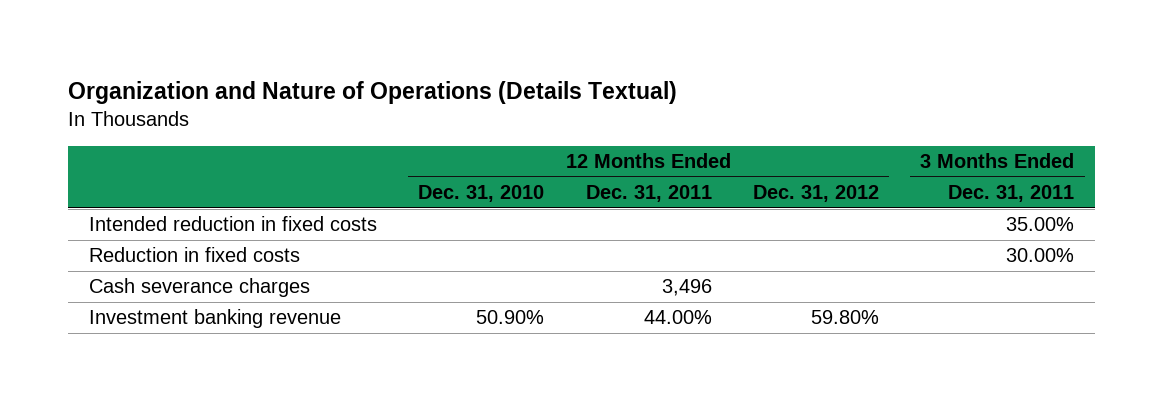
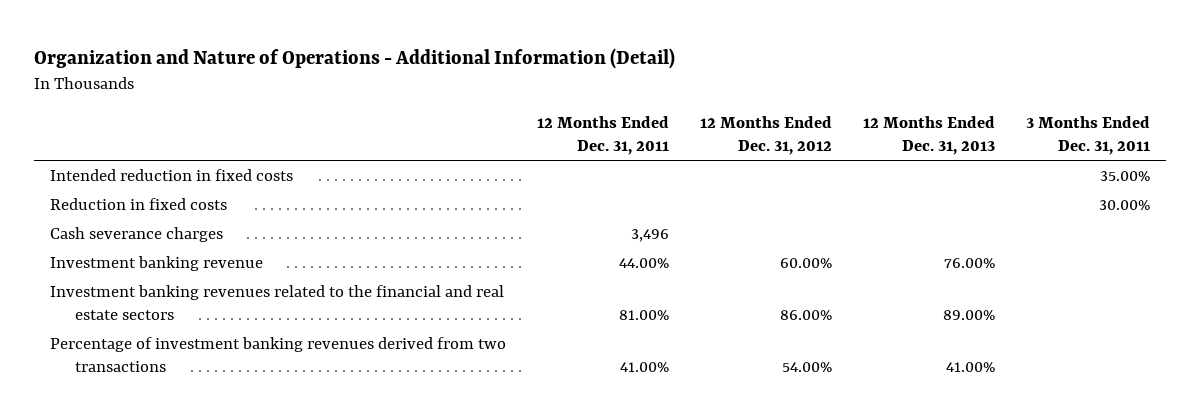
[68,81,678,105] Organization and Nature of Operations (Details Textual) -> [34,47,676,69] Organization and Nature of Operations - Additional Information (Detail)
[418,185,545,203] Dec. 31, 2010 -> none
none -> [863,116,996,155] 12 Months Ended Dec. 31, 2013
[811,310,880,325] 59.80% -> [780,258,833,269] 60.00%
none -> [50,285,505,320] Investment banking revenues related to the financial and real estate sectors
none -> [50,337,507,372] Percentage of investment banking revenues derived from two transactions

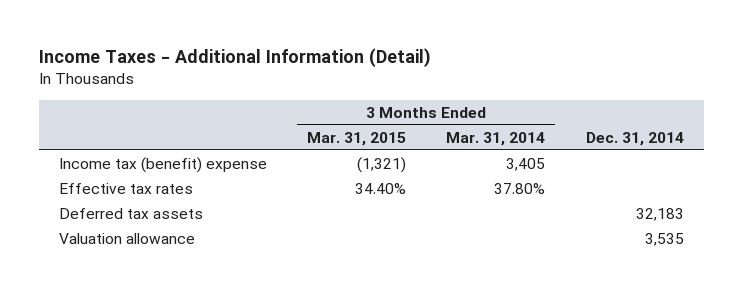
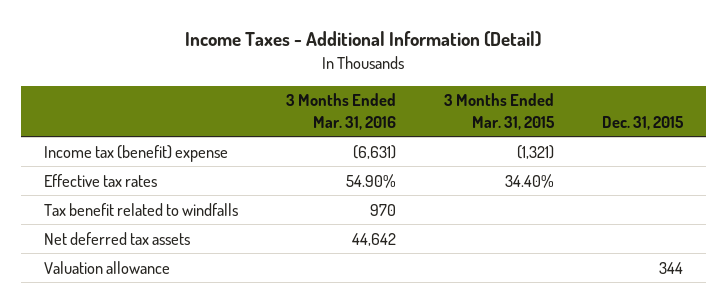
[446,131,546,146] Mar. 31, 2014 -> none
[585,131,684,146] Dec. 31, 2014 -> none
none -> [286,93,397,130] 3 Months Ended Mar. 31, 2016
none -> [601,115,684,130] Dec. 31, 2015
none -> [44,202,239,216] Tax benefit related to windfalls
[58,208,203,220] Deferred tax assets -> [44,231,191,245] Net deferred tax assets

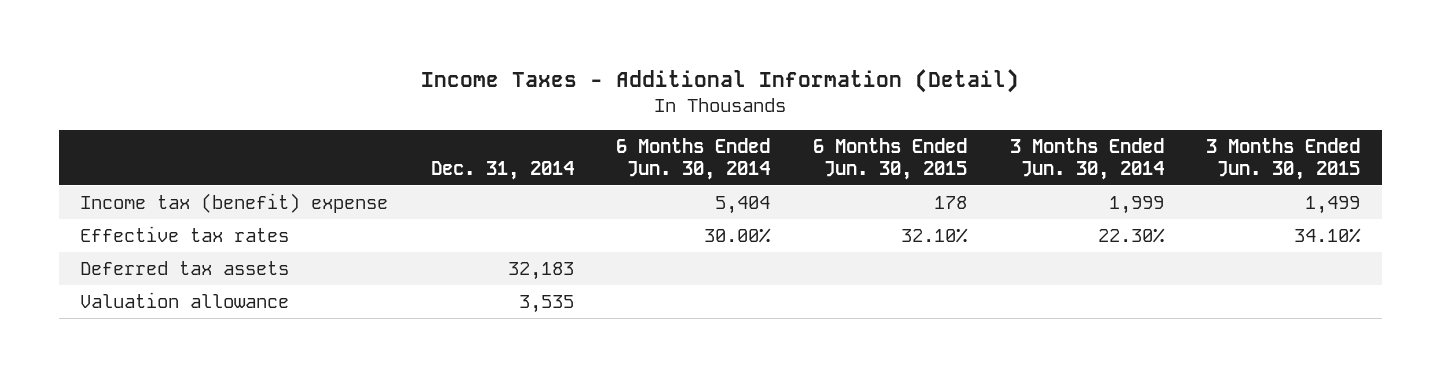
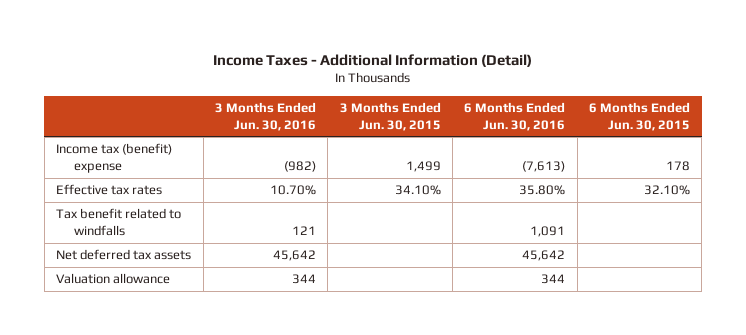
[430,160,574,180] Dec. 31, 2014 -> none
[616,138,771,180] 6 Months Ended Jun. 30, 2014 -> none
[1009,138,1164,180] 3 Months Ended Jun. 30, 2014 -> none
none -> [214,101,316,131] 3 Months Ended Jun. 30, 2016
none -> [464,101,566,131] 6 Months Ended Jun. 30, 2016
none -> [56,208,182,237] Tax benefit related to windfalls
[80,261,290,276] Deferred tax assets -> [56,249,192,261] Net deferred tax assets

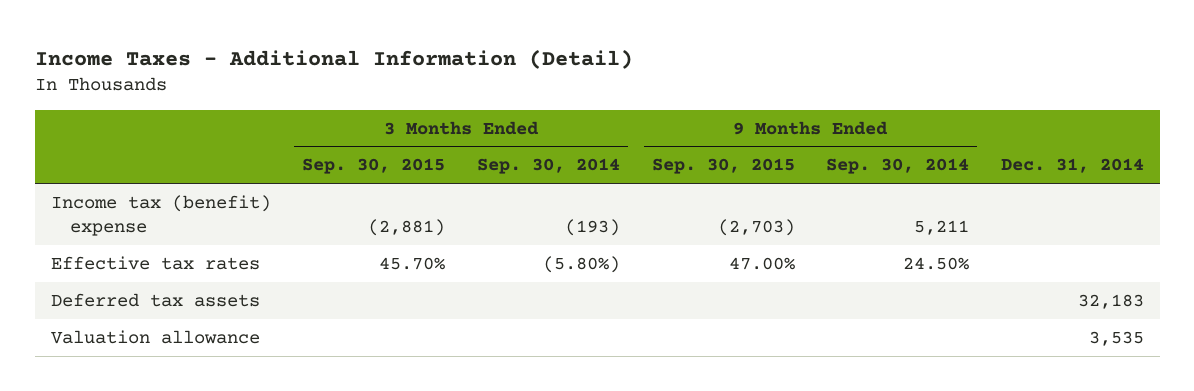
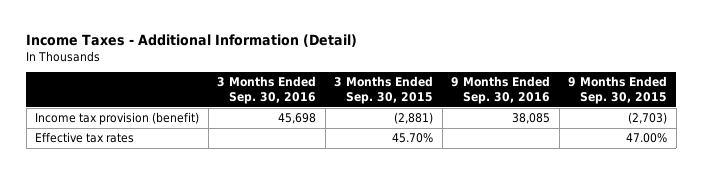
[476,158,620,175] Sep. 30, 2014 -> none
[826,158,970,175] Sep. 30, 2014 -> none
[1000,158,1144,174] Dec. 31, 2014 -> none
none -> [217,76,317,105] 3 Months Ended Sep. 30, 2016
none -> [451,76,551,105] 9 Months Ended Sep. 30, 2016
[50,194,271,237] Income tax (benefit) expense -> [35,112,200,126] Income tax provision (benefit)
[50,292,260,307] Deferred tax assets -> none
[50,329,260,344] Valuation allowance -> none

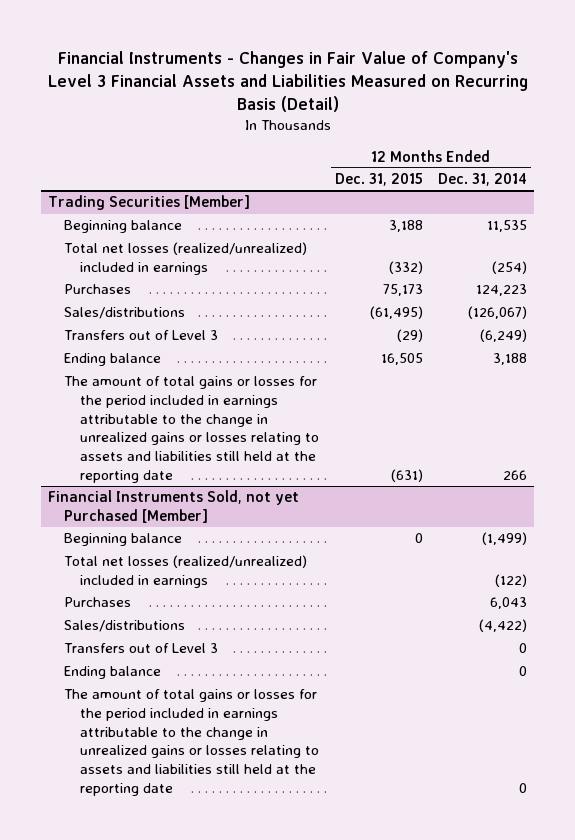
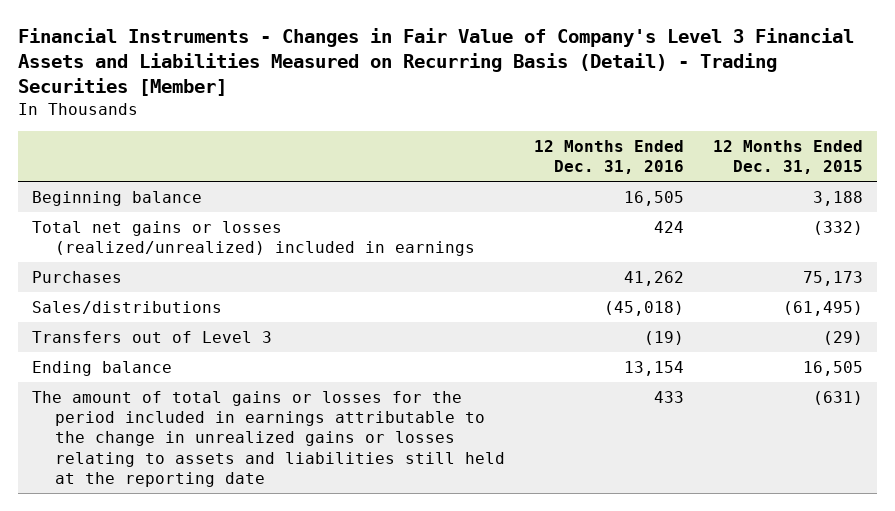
[47,50,528,113] Financial Instruments - Changes in Fair Value of Company's Level 3 Financial Assets and Liabilities Measured on Recurring Basis (Detail) -> [17,27,854,96] Financial Instruments - Changes in Fair Value of Company's Level 3 Financial Assets and Liabilities Measured on Recurring Basis (Detail) - Trading Securities [Member]
[437,173,527,187] Dec. 31, 2014 -> none
none -> [534,139,685,175] 12 Months Ended Dec. 31, 2016
[48,195,251,211] Trading Securities [Member] -> none
[64,242,308,276] Total net losses (realized/unrealized) included in earnings -> [32,220,476,257] Total net gains or losses (realized/unrealized) included in earnings
[48,490,300,524] Financial Instruments Sold, not yet Purchased [Member] -> none
[64,533,183,547] Beginning balance -> none
[64,555,308,589] Total net losses (realized/unrealized) included in earnings -> none
[64,597,132,608] Purchases -> none
[64,620,186,633] Sales/distributions -> none
[64,643,219,654] Transfers out of Level 3 -> none
[64,666,162,680] Ending balance -> none
[64,689,320,796] The amount of total gains or losses for the period included in earnings attributable to the change in unrealized gains or losses relating to assets and liabilities still held at the reporting date -> none

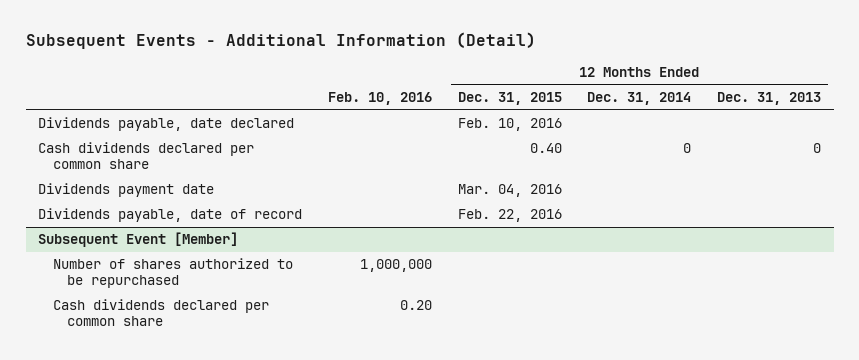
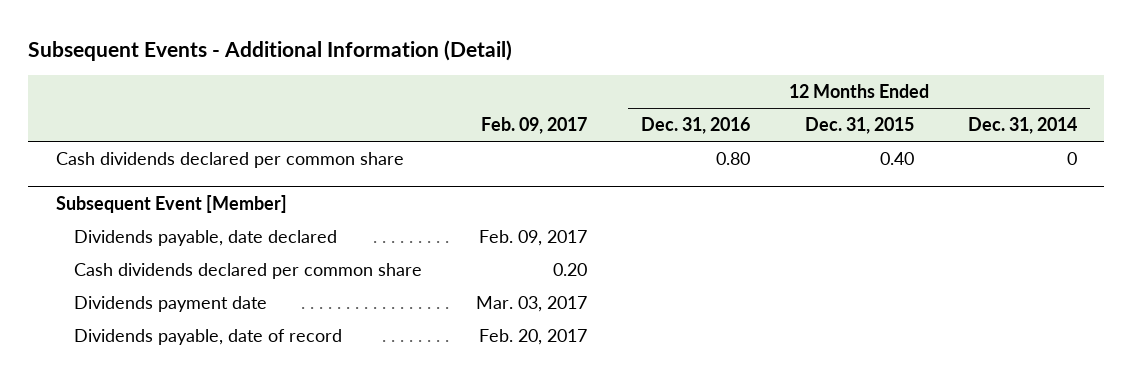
[328,91,433,105] Feb. 10, 2016 -> none
[717,91,822,105] Dec. 31, 2013 -> none
none -> [480,117,587,135] Feb. 09, 2017
none -> [641,117,751,135] Dec. 31, 2016
[38,117,295,132] Dividends payable, date declared -> none
[38,183,215,198] Dividends payment date -> none
[38,208,303,223] Dividends payable, date of record -> none
[52,258,293,289] Number of shares authorized to be repurchased -> none
none -> [73,230,337,247] Dividends payable, date declared
none -> [73,296,267,313] Dividends payment date
none -> [73,329,342,346] Dividends payable, date of record

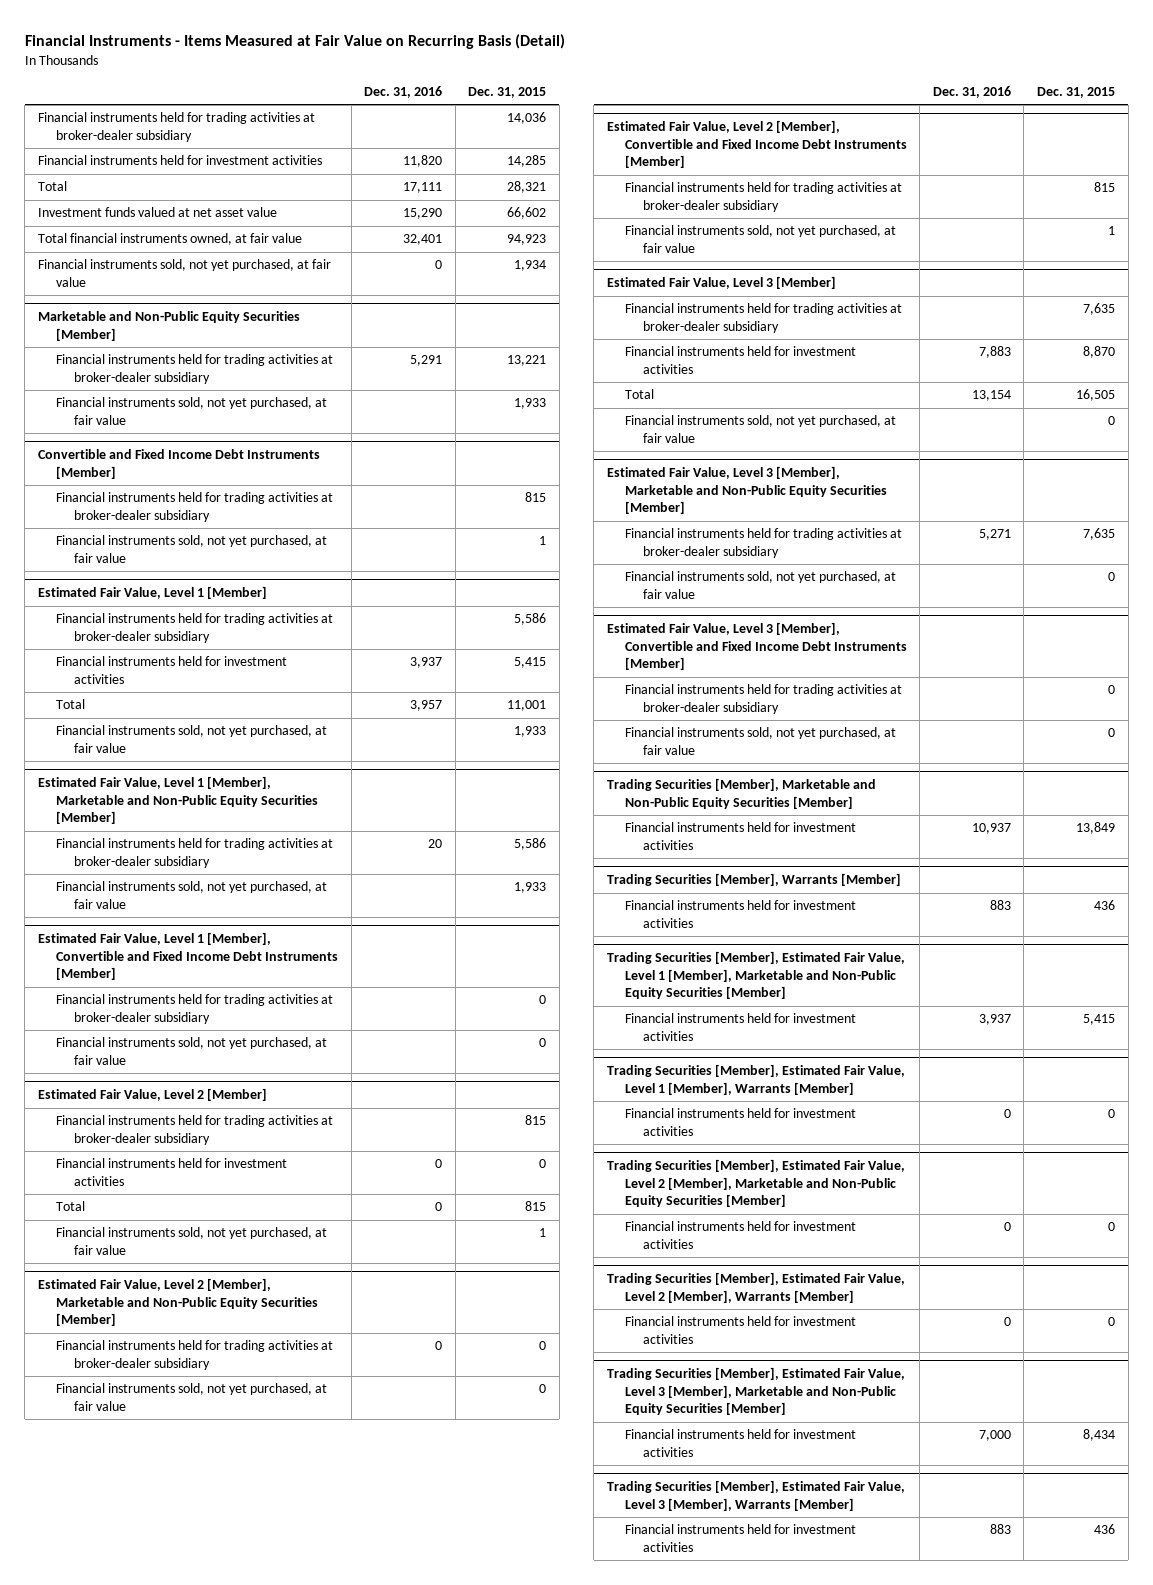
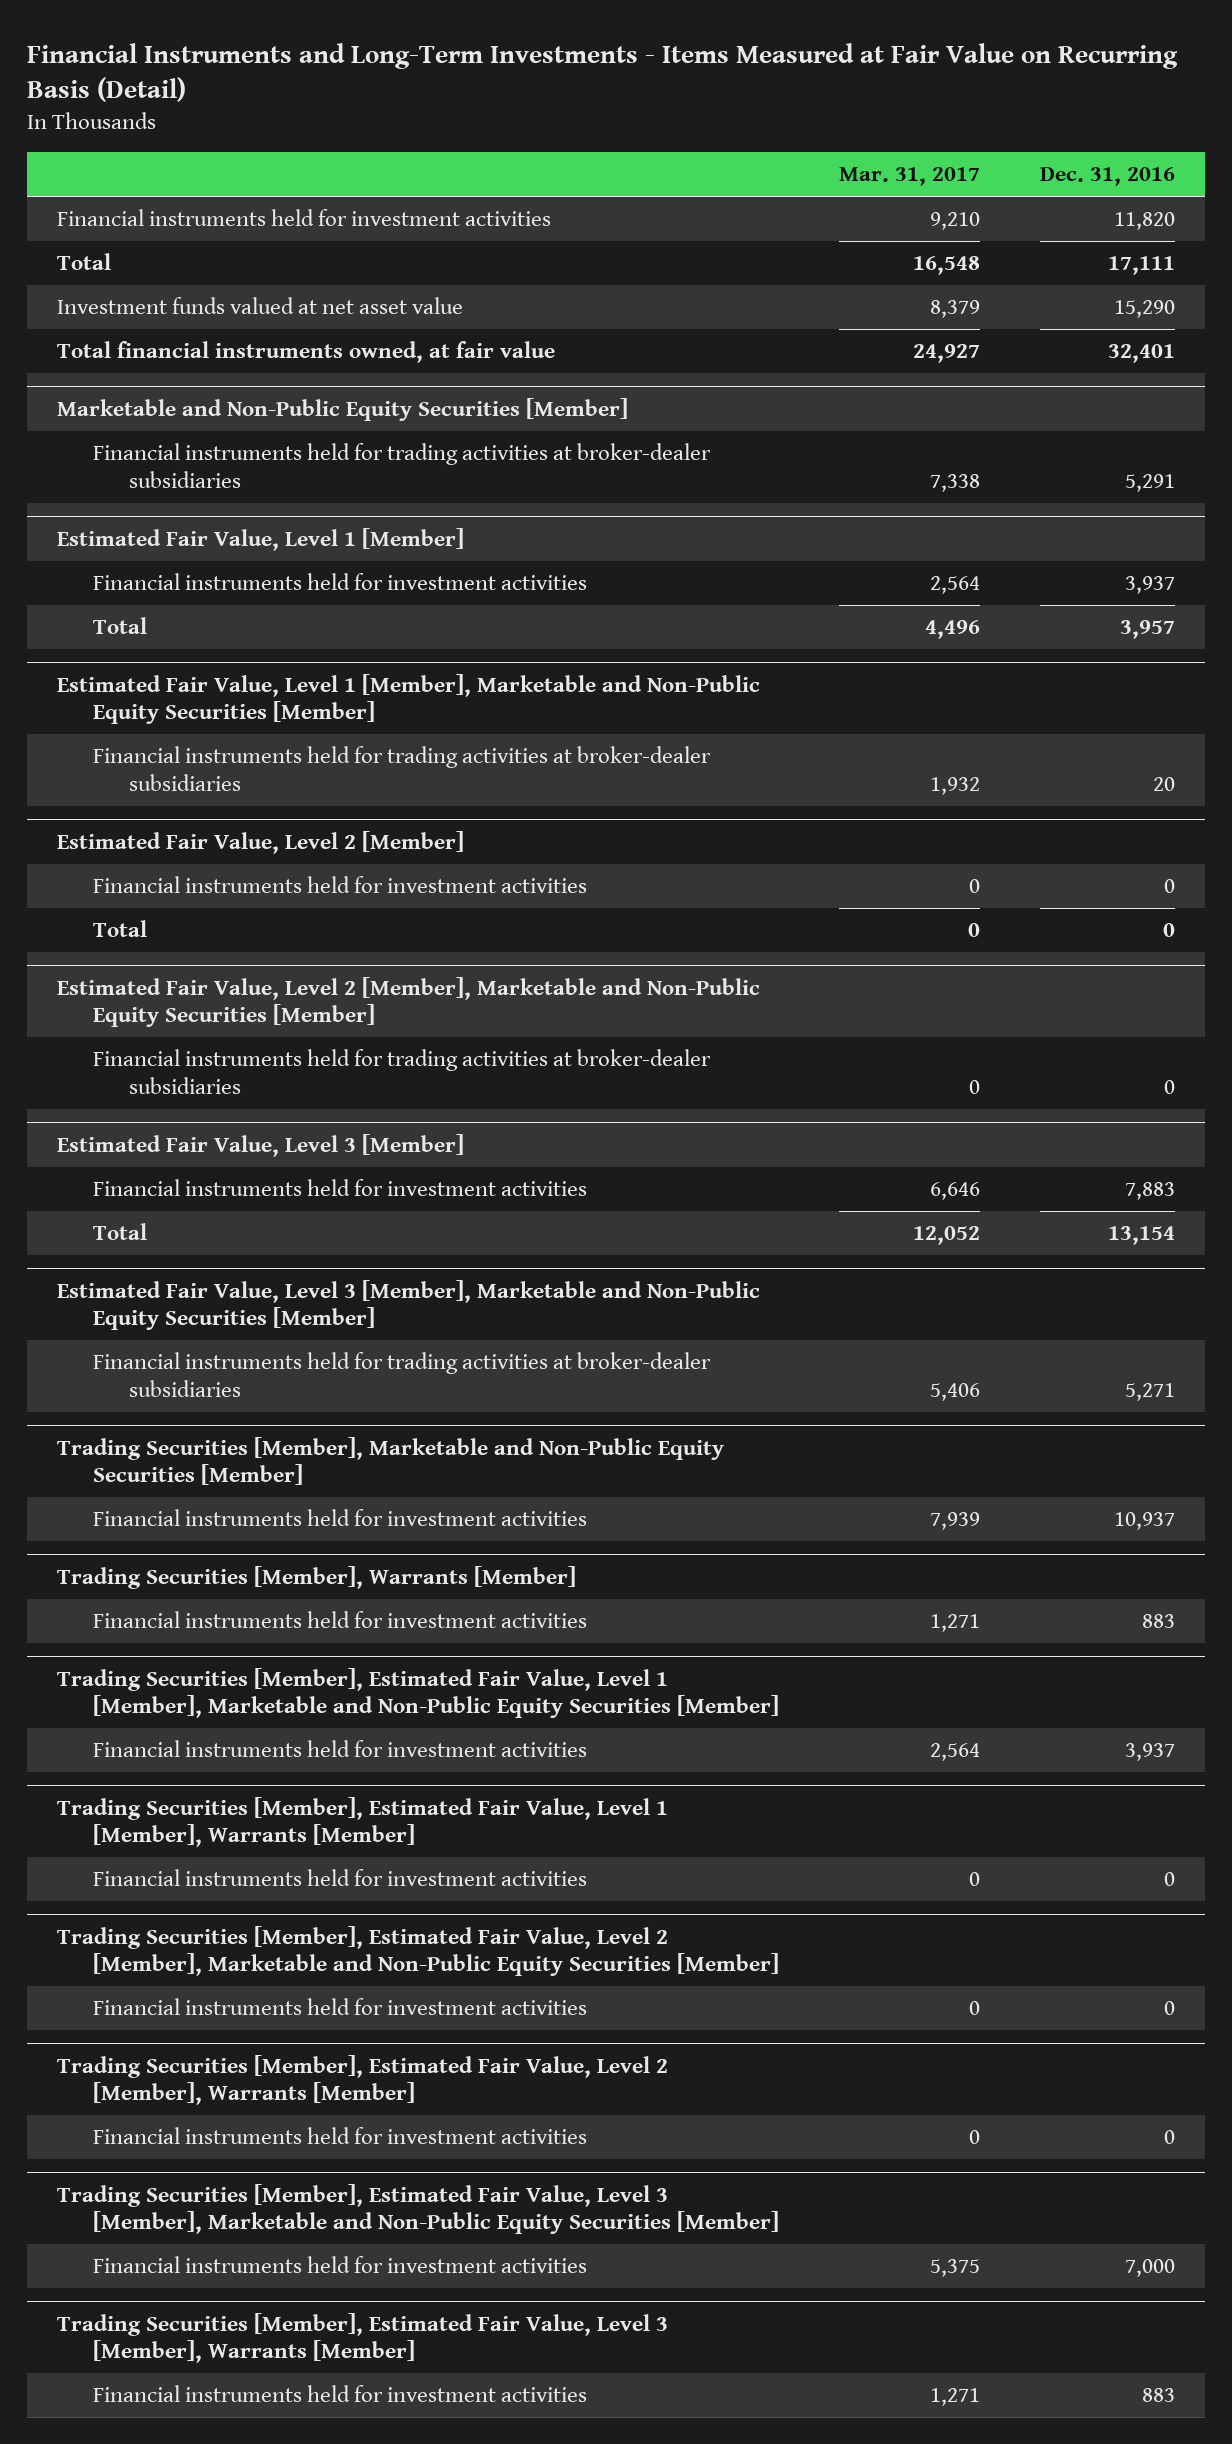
[24,34,565,50] Financial Instruments - Items Measured at Fair Value on Recurring Basis (Detail) -> [27,42,1179,103] Financial Instruments and Long-Term Investments - Items Measured at Fair Value on Recurring Basis (Detail)
[468,86,547,98] Dec. 31, 2015 -> none
none -> [839,167,981,187] Mar. 31, 2017
[37,112,315,142] Financial instruments held for trading activities at broker-dealer subsidiary -> none
[37,259,331,287] Financial instruments sold, not yet purchased, at fair value -> none
[55,397,327,425] Financial instruments sold, not yet purchased, at fair value -> none
[37,449,320,479] Convertible and Fixed Income Debt Instruments [Member] -> none
[55,492,333,522] Financial instruments held for trading activities at broker-dealer subsidiary -> none
[55,535,327,563] Financial instruments sold, not yet purchased, at fair value -> none
[55,354,333,384] Financial instruments held for trading activities at broker-dealer subsidiary -> [93,443,712,488] Financial instruments held for trading activities at broker-dealer subsidiaries
[55,613,333,643] Financial instruments held for trading activities at broker-dealer subsidiary -> none
[55,725,327,753] Financial instruments sold, not yet purchased, at fair value -> none
[55,881,327,909] Financial instruments sold, not yet purchased, at fair value -> none
[37,932,338,981] Estimated Fair Value, Level 1 [Member], Convertible and Fixed Income Debt Instruments [Member] -> none
[55,994,333,1024] Financial instruments held for trading activities at broker-dealer subsidiary -> none
[55,1037,327,1065] Financial instruments sold, not yet purchased, at fair value -> none
[55,838,333,868] Financial instruments held for trading activities at broker-dealer subsidiary -> [93,746,712,791] Financial instruments held for trading activities at broker-dealer subsidiaries
[55,1115,333,1145] Financial instruments held for trading activities at broker-dealer subsidiary -> none
[55,1227,327,1255] Financial instruments sold, not yet purchased, at fair value -> none
[55,1383,327,1411] Financial instruments sold, not yet purchased, at fair value -> none
[606,120,907,169] Estimated Fair Value, Level 2 [Member], Convertible and Fixed Income Debt Instruments [Member] -> none
[624,182,902,212] Financial instruments held for trading activities at broker-dealer subsidiary -> none
[624,225,896,253] Financial instruments sold, not yet purchased, at fair value -> none
[55,1340,333,1370] Financial instruments held for trading activities at broker-dealer subsidiary -> [93,1049,712,1094] Financial instruments held for trading activities at broker-dealer subsidiaries
[624,303,902,333] Financial instruments held for trading activities at broker-dealer subsidiary -> none
[624,415,896,443] Financial instruments sold, not yet purchased, at fair value -> none
[624,571,896,599] Financial instruments sold, not yet purchased, at fair value -> none
[606,622,907,671] Estimated Fair Value, Level 3 [Member], Convertible and Fixed Income Debt Instruments [Member] -> none
[624,684,902,714] Financial instruments held for trading activities at broker-dealer subsidiary -> none
[624,727,896,755] Financial instruments sold, not yet purchased, at fair value -> none
[624,528,902,558] Financial instruments held for trading activities at broker-dealer subsidiary -> [93,1352,712,1397] Financial instruments held for trading activities at broker-dealer subsidiaries

